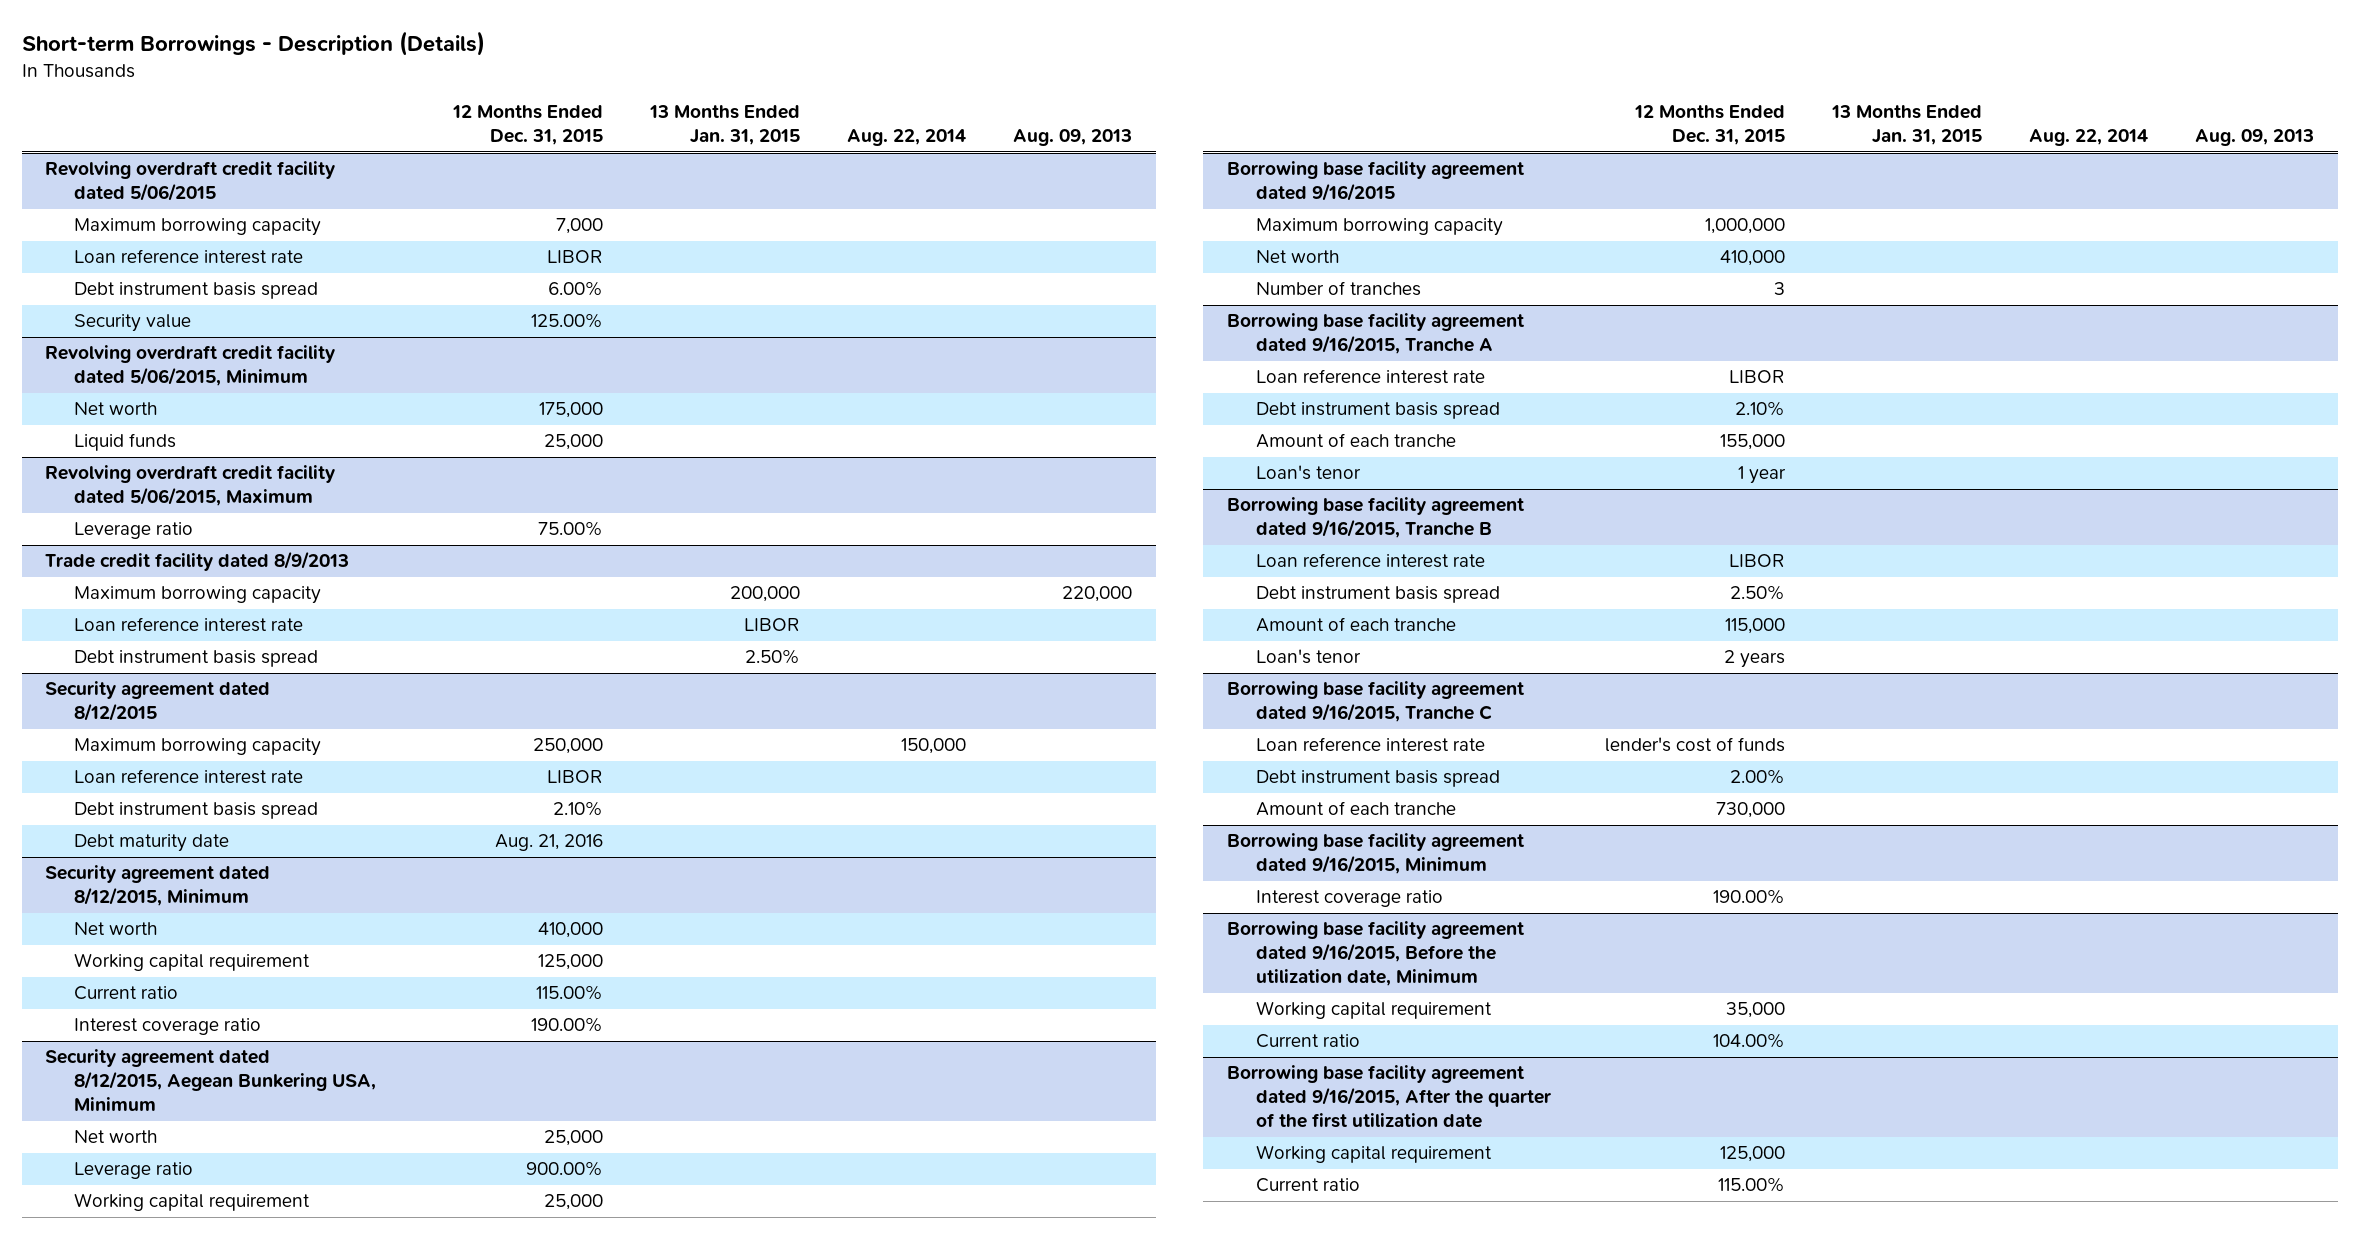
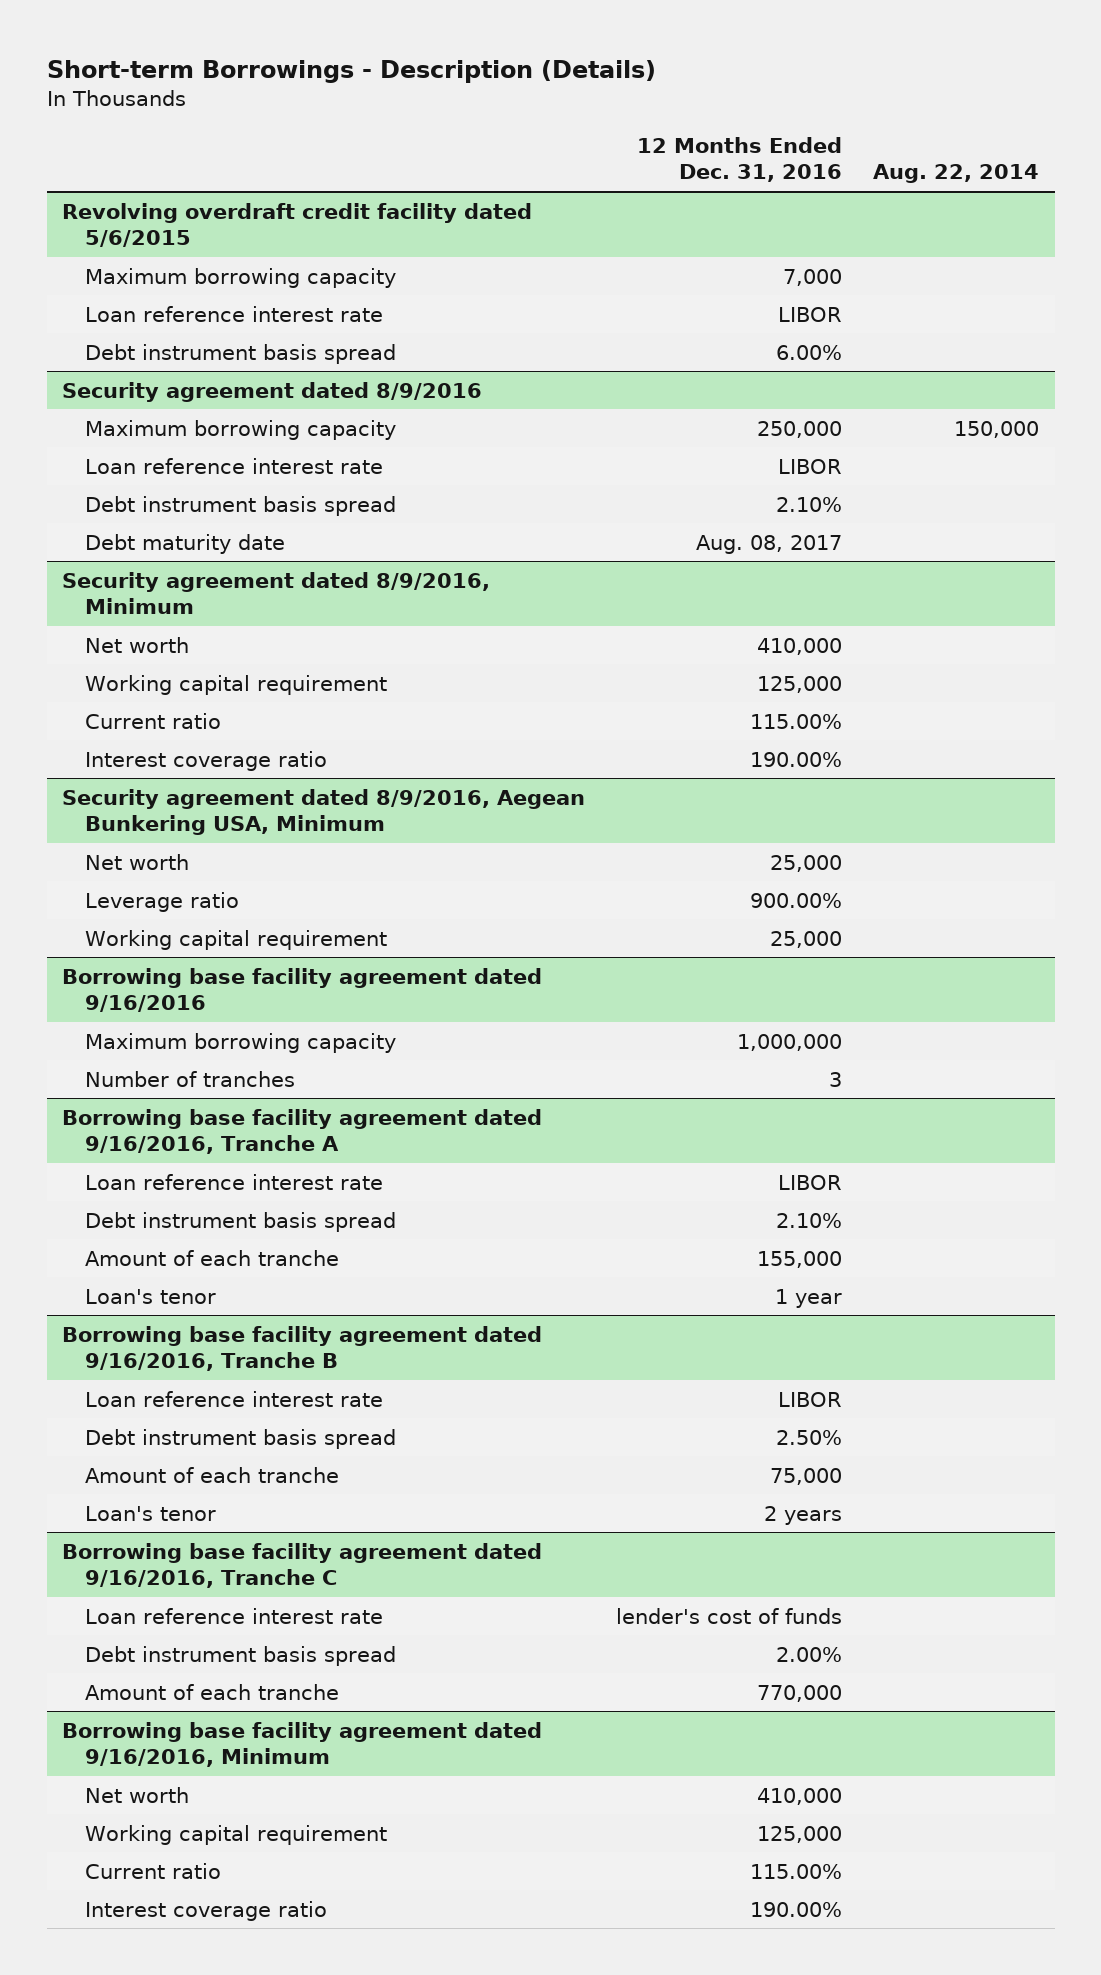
[452,105,604,146] 12 Months Ended Dec. 31, 2015 -> none
[649,105,801,146] 13 Months Ended Jan. 31, 2015 -> none
[1013,129,1133,147] Aug. 09, 2013 -> none
none -> [637,136,843,183] 12 Months Ended Dec. 31, 2016
[45,161,336,202] Revolving overdraft credit facility dated 5/06/2015 -> [62,202,533,248] Revolving overdraft credit facility dated 5/6/2015
[74,314,192,333] Security value -> none
[45,345,336,387] Revolving overdraft credit facility dated 5/06/2015, Minimum -> none
[74,402,158,416] Net worth -> none
[74,433,177,452] Liquid funds -> none
[45,465,336,507] Revolving overdraft credit facility dated 5/06/2015, Maximum -> none
[74,522,194,540] Leverage ratio -> none
[45,551,350,572] Trade credit facility dated 8/9/2013 -> none
[74,586,322,605] Maximum borrowing capacity -> none
[74,617,304,633] Loan reference interest rate -> none
[74,650,319,668] Debt instrument basis spread -> none
[45,681,271,722] Security agreement dated 8/12/2015 -> [62,381,483,402] Security agreement dated 8/9/2016
[45,865,271,907] Security agreement dated 8/12/2015, Minimum -> [62,571,491,615] Security agreement dated 8/9/2016, Minimum
[45,1049,377,1112] Security agreement dated 8/12/2015, Aegean Bunkering USA, Minimum -> [62,788,586,836] Security agreement dated 8/9/2016, Aegean Bunkering USA, Minimum
[1226,161,1524,202] Borrowing base facility agreement dated 9/16/2015 -> [62,967,543,1013] Borrowing base facility agreement dated 9/16/2016
[1255,250,1339,264] Net worth -> none
[1226,313,1524,355] Borrowing base facility agreement dated 9/16/2015, Tranche A -> [62,1108,543,1155] Borrowing base facility agreement dated 9/16/2016, Tranche A
[1226,497,1524,539] Borrowing base facility agreement dated 9/16/2015, Tranche B -> [62,1325,543,1372] Borrowing base facility agreement dated 9/16/2016, Tranche B
[1226,681,1524,723] Borrowing base facility agreement dated 9/16/2015, Tranche C -> [62,1542,543,1589] Borrowing base facility agreement dated 9/16/2016, Tranche C
[1226,833,1524,875] Borrowing base facility agreement dated 9/16/2015, Minimum -> [62,1721,543,1768] Borrowing base facility agreement dated 9/16/2016, Minimum
none -> [84,1786,189,1803] Net worth
none -> [84,1824,387,1845] Working capital requirement
none -> [84,1862,221,1879] Current ratio
[1226,921,1524,987] Borrowing base facility agreement dated 9/16/2015, Before the utilization date, Minimum -> none
[1255,1001,1492,1020] Working capital requirement -> none
[1255,1034,1360,1049] Current ratio -> none
[1226,1065,1551,1129] Borrowing base facility agreement dated 9/16/2015, After the quarter of the first utilization date -> none
[1255,1145,1492,1164] Working capital requirement -> none
[1255,1178,1360,1193] Current ratio -> none

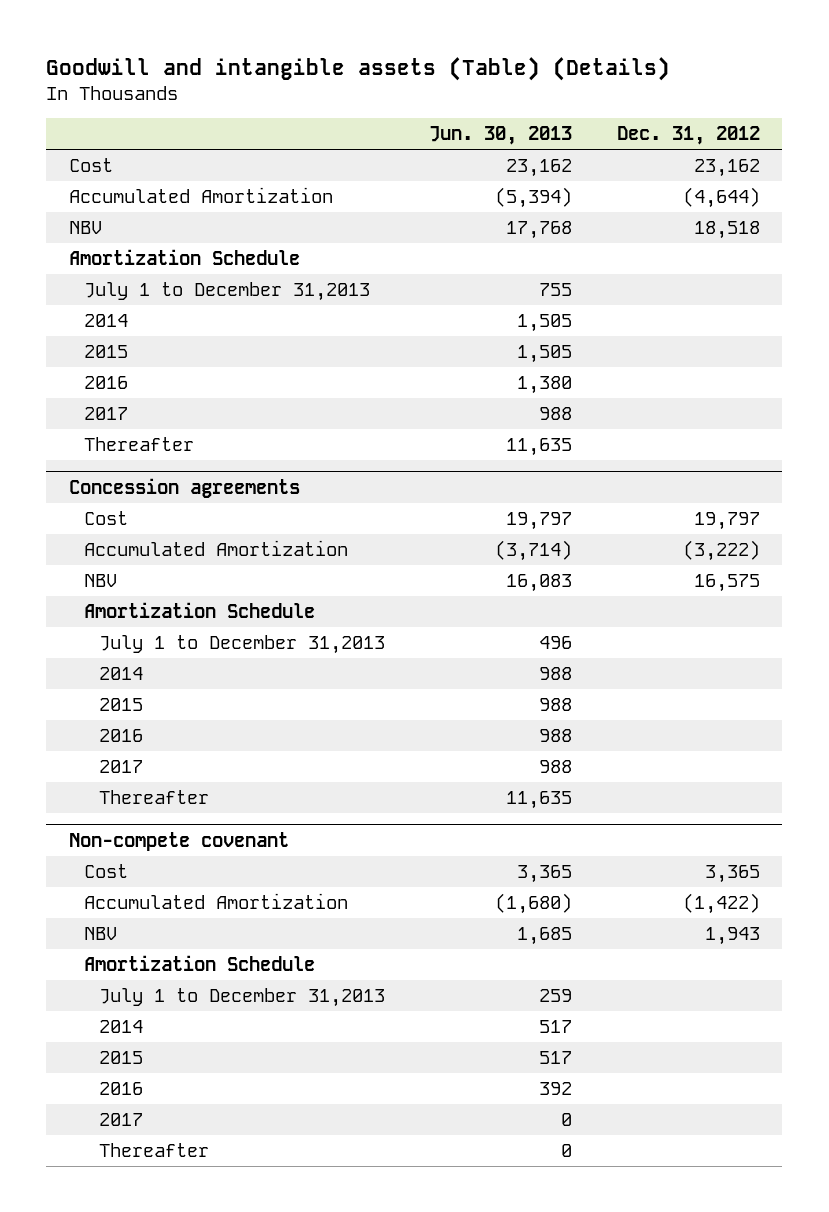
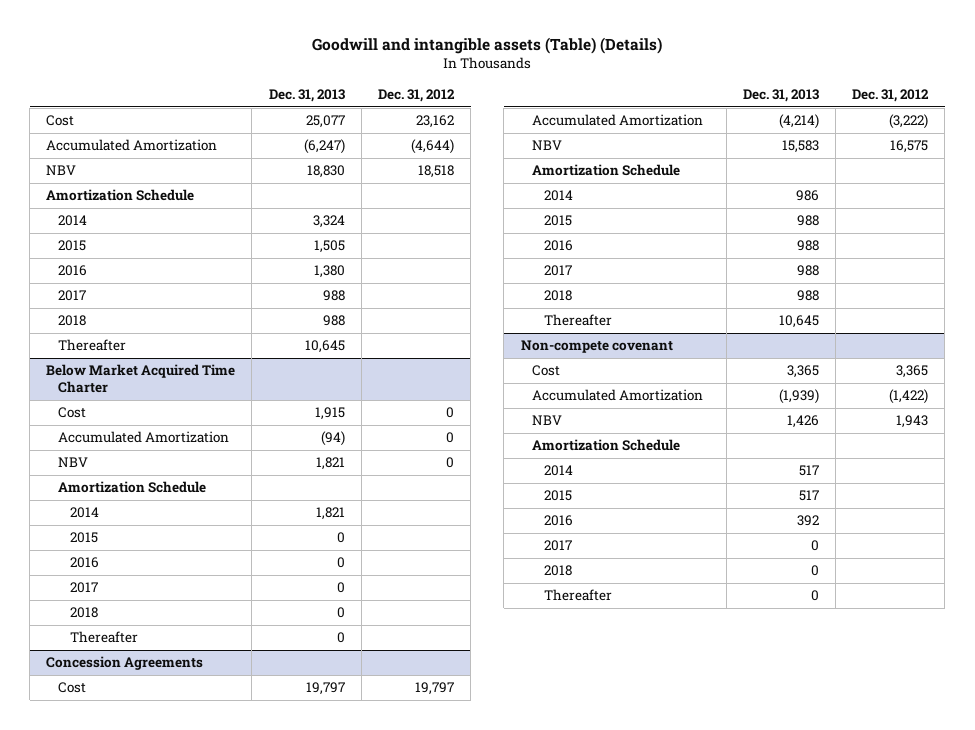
[429,126,573,146] Jun. 30, 2013 -> none
none -> [268,89,345,103] Dec. 31, 2013
[83,281,370,301] July 1 to December 31,2013 -> none
none -> [57,315,86,327] 2018
none -> [46,364,236,393] Below Market Acquired Time Charter
none -> [57,407,86,419] Cost
none -> [57,431,229,444] Accumulated Amortization
none -> [57,457,88,468] NBV
none -> [57,481,206,494] Amortization Schedule
none -> [69,507,99,519] 2014
none -> [69,532,98,544] 2015
none -> [69,557,99,569] 2016
none -> [69,582,98,594] 2017
none -> [69,607,98,619] 2018
none -> [69,631,138,644] Thereafter
[68,477,300,498] Concession agreements -> [46,656,204,671] Concession Agreements
[98,634,385,654] July 1 to December 31,2013 -> none
none -> [543,290,572,302] 2018
[98,987,385,1007] July 1 to December 31,2013 -> none
none -> [543,565,572,577] 2018

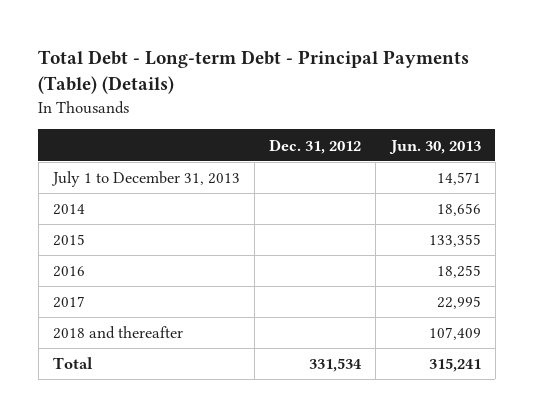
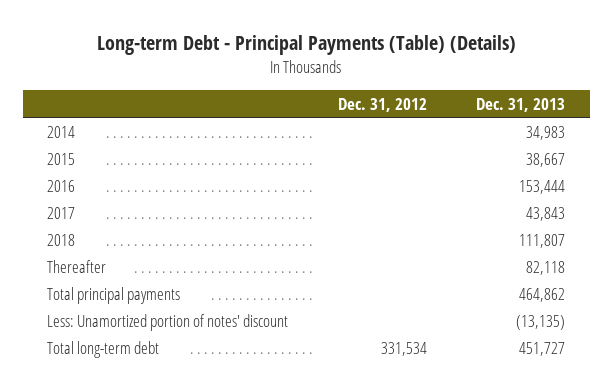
[38,50,470,95] Total Debt - Long-term Debt - Principal Payments (Table) (Details) -> [97,34,517,55] Long-term Debt - Principal Payments (Table) (Details)
[388,139,481,154] Jun. 30, 2013 -> none
none -> [476,97,566,112] Dec. 31, 2013
[50,171,240,188] July 1 to December 31, 2013 -> none
none -> [47,233,76,246] 2018
[52,326,183,340] 2018 and thereafter -> [47,259,107,273] Thereafter
none -> [47,286,181,304] Total principal payments
none -> [47,313,289,331] Less: Unamortized portion of notes' discount
[52,357,93,370] Total -> [47,340,160,358] Total long-term debt

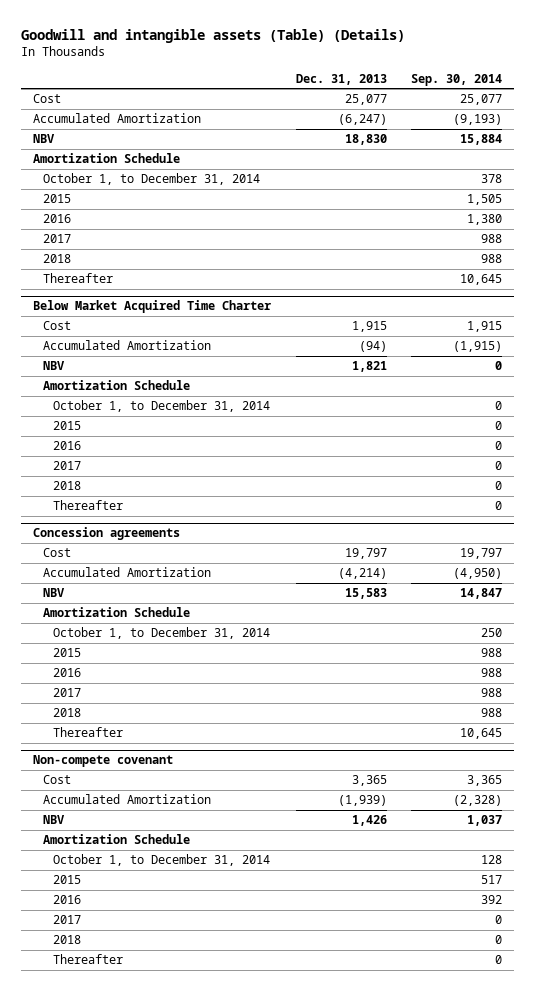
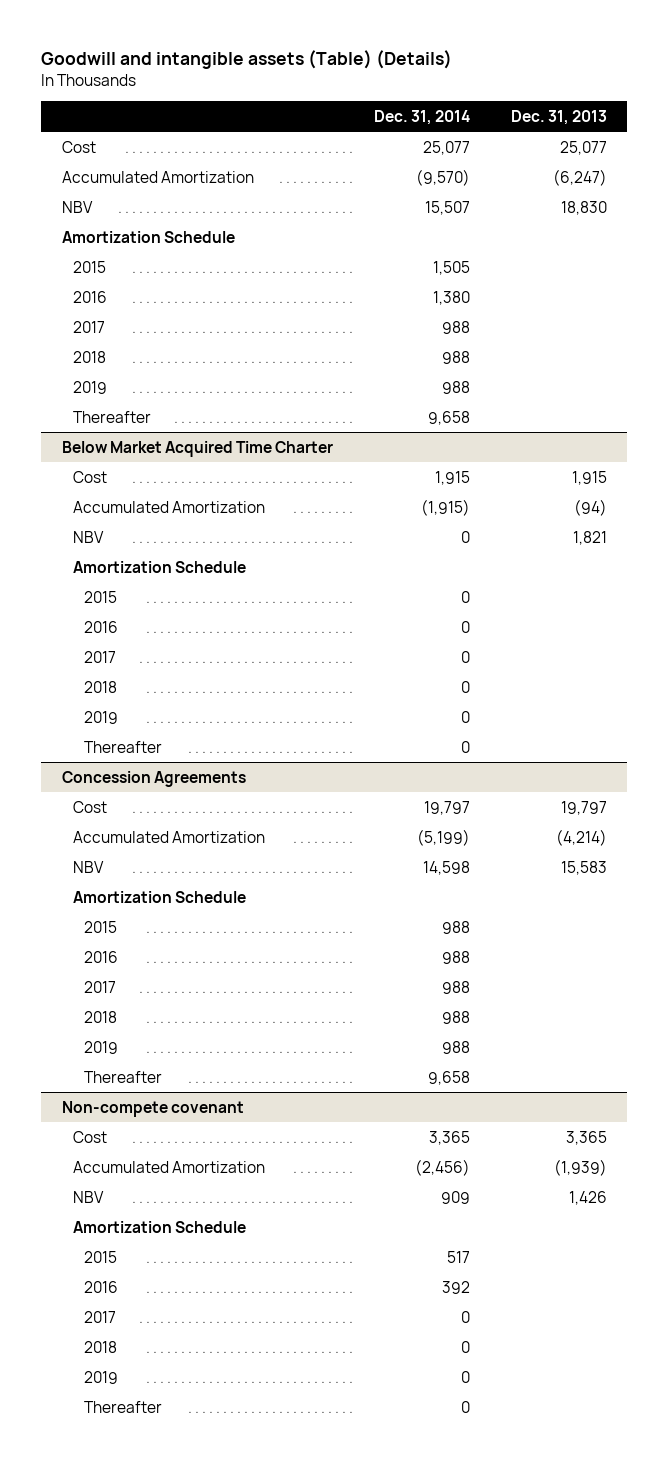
[411,73,503,86] Sep. 30, 2014 -> none
none -> [373,109,470,125] Dec. 31, 2014
[42,173,260,186] October 1, to December 31, 2014 -> none
none -> [72,380,107,394] 2019
[52,400,270,413] October 1, to December 31, 2014 -> none
none -> [83,710,118,724] 2019
[33,527,181,541] Concession agreements -> [61,770,246,787] Concession Agreements
[52,627,270,640] October 1, to December 31, 2014 -> none
none -> [83,1040,118,1054] 2019
[52,854,270,867] October 1, to December 31, 2014 -> none
none -> [83,1370,118,1384] 2019

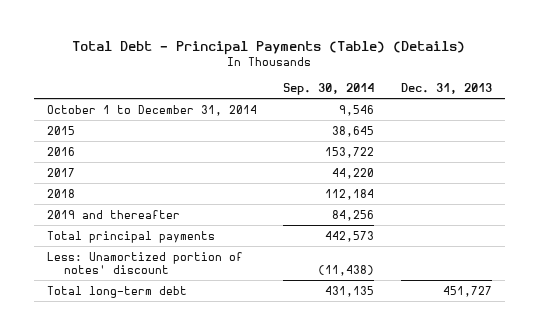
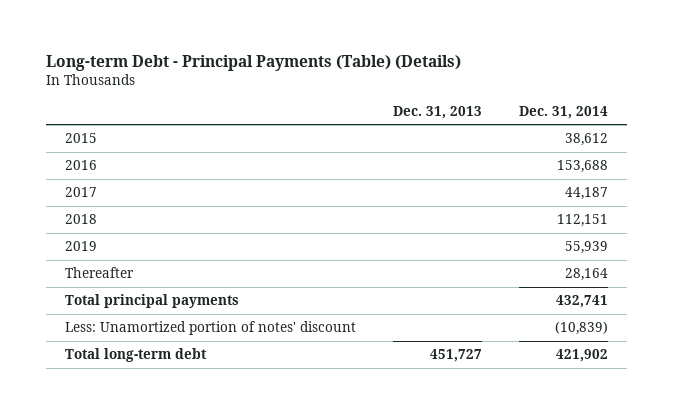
[72,41,466,56] Total Debt - Principal Payments (Table) (Details) -> [45,54,461,71] Long-term Debt - Principal Payments (Table) (Details)
[283,83,375,96] Sep. 30, 2014 -> none
none -> [519,105,609,119] Dec. 31, 2014
[47,104,258,116] October 1 to December 31, 2014 -> none
none -> [64,241,97,252] 2019
[47,209,181,219] 2019 and thereafter -> [64,267,134,279] Thereafter

